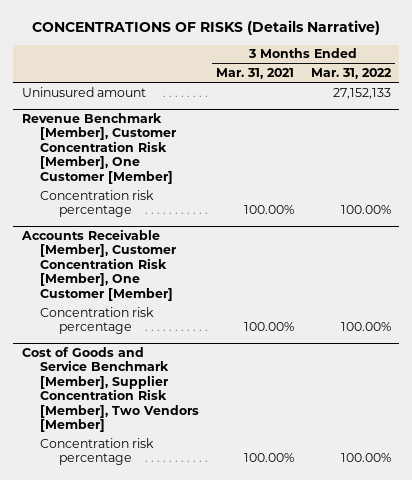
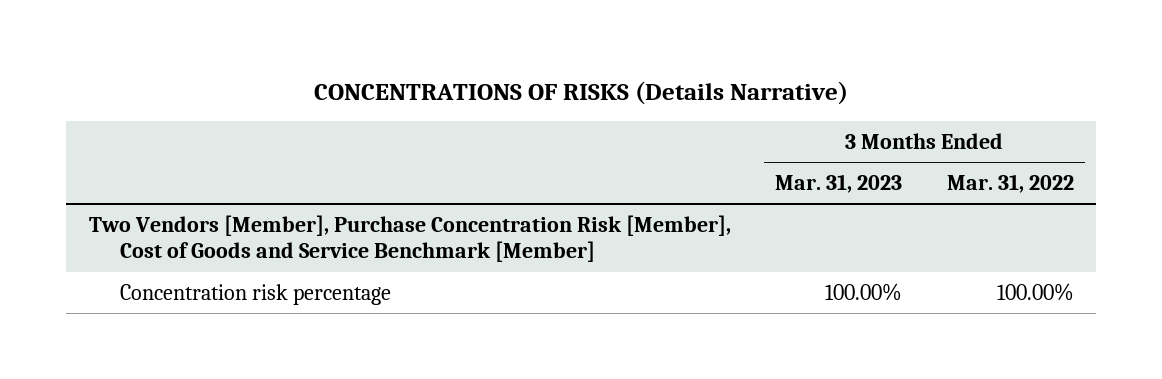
[215,68,294,80] Mar. 31, 2021 -> none
none -> [775,174,903,194] Mar. 31, 2023
[21,86,146,97] Uninusured amount -> none
[21,112,178,184] Revenue Benchmark [Member], Customer Concentration Risk [Member], One Customer [Member] -> none
[40,189,155,218] Concentration risk percentage -> none
[20,228,178,301] Accounts Receivable [Member], Customer Concentration Risk [Member], One Customer [Member] -> none
[40,306,155,335] Concentration risk percentage -> none
[21,346,200,433] Cost of Goods and Service Benchmark [Member], Supplier Concentration Risk [Member], Two Vendors [Member] -> [88,214,731,263] Two Vendors [Member], Purchase Concentration Risk [Member], Cost of Goods and Service Benchmark [Member]

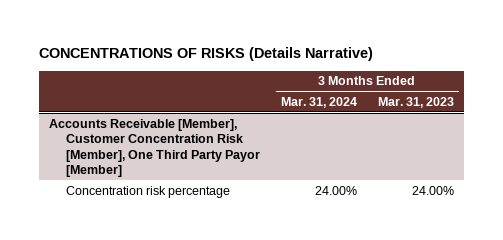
[946,174,1074,194] Mar. 31, 2022 -> none
none -> [280,96,357,108] Mar. 31, 2024
[88,214,731,263] Two Vendors [Member], Purchase Concentration Risk [Member], Cost of Goods and Service Benchmark [Member] -> none
none -> [49,118,260,178] Accounts Receivable [Member], Customer Concentration Risk [Member], One Third Party Payor [Member]
[825,282,903,301] 100.00% -> [411,185,454,195] 24.00%

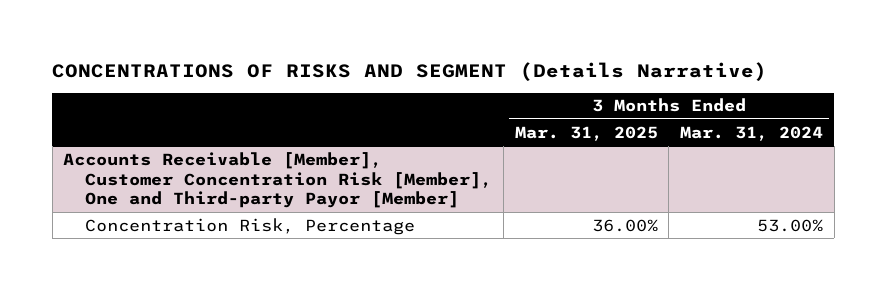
[38,47,373,62] CONCENTRATIONS OF RISKS (Details Narrative) -> [52,61,768,81] CONCENTRATIONS OF RISKS AND SEGMENT (Details Narrative)
[377,96,454,108] Mar. 31, 2023 -> none
none -> [514,125,658,141] Mar. 31, 2025
[49,118,260,178] Accounts Receivable [Member], Customer Concentration Risk [Member], One Third Party Payor [Member] -> [63,151,492,209] Accounts Receivable [Member], Customer Concentration Risk [Member], One and Third-party Payor [Member]
[65,185,230,198] Concentration risk percentage -> [84,217,415,235] Concentration Risk, Percentage
[314,185,357,195] 24.00% -> [757,218,824,232] 53.00%

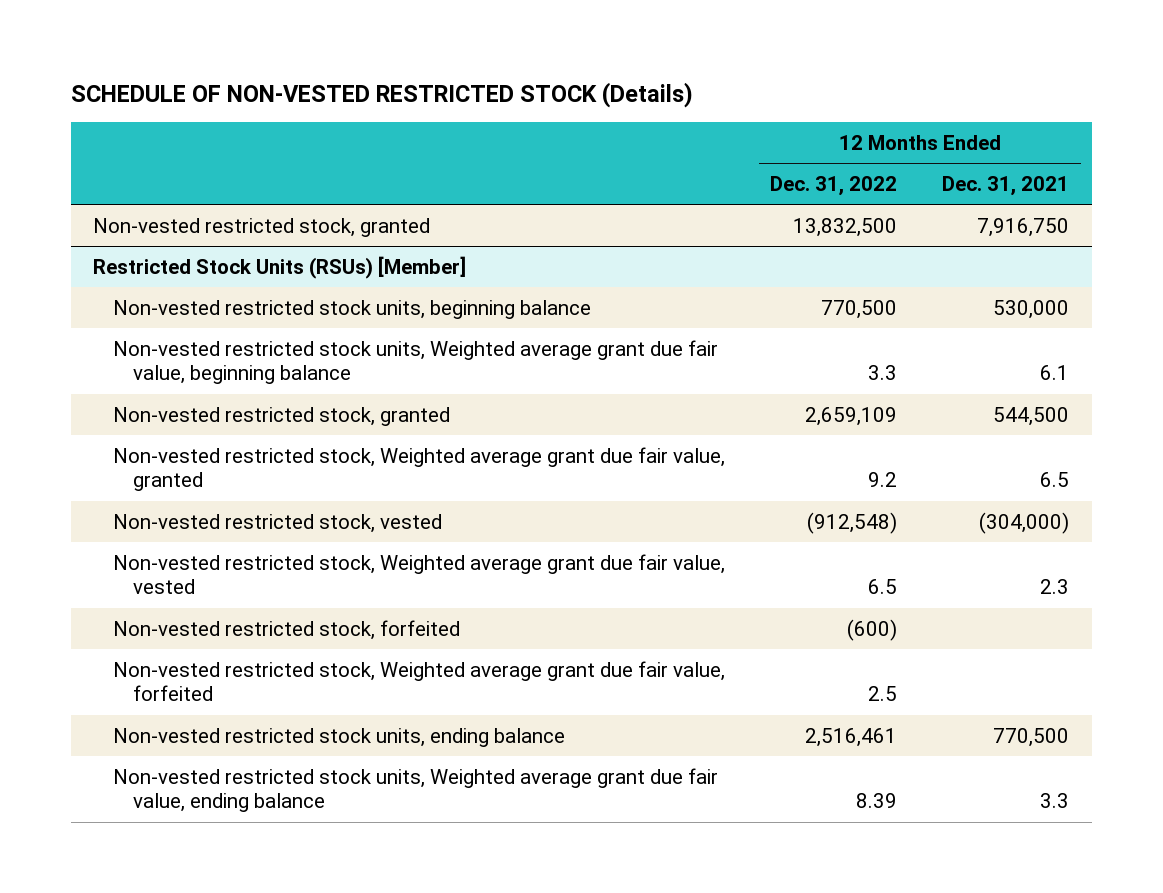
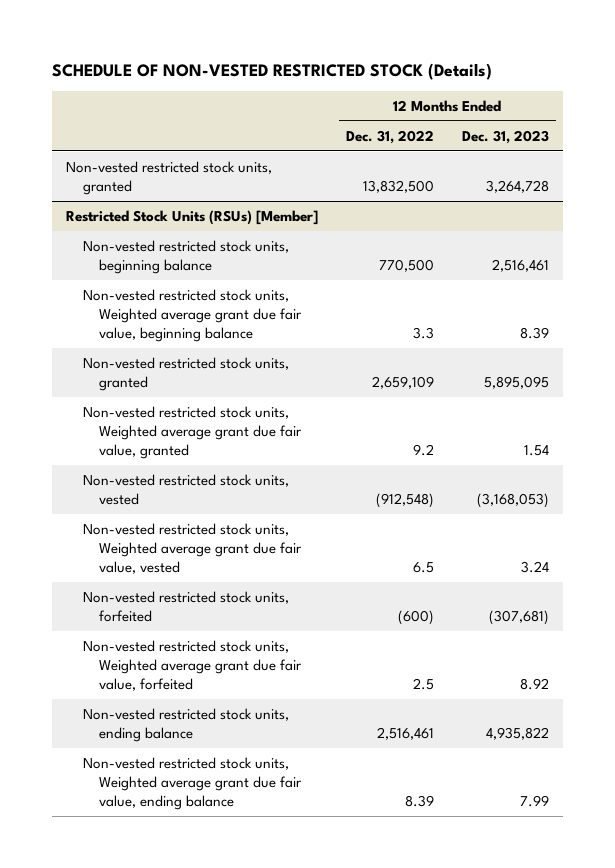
[942,175,1070,196] Dec. 31, 2021 -> none
none -> [461,129,549,144] Dec. 31, 2023
[93,217,431,237] Non-vested restricted stock, granted -> [66,160,273,196] Non-vested restricted stock units, granted
[113,406,451,426] Non-vested restricted stock, granted -> [82,356,289,392] Non-vested restricted stock units, granted
[113,446,726,492] Non-vested restricted stock, Weighted average grant due fair value, granted -> [82,405,302,460] Non-vested restricted stock units, Weighted average grant due fair value, granted
[113,513,443,533] Non-vested restricted stock, vested -> [82,473,289,506] Non-vested restricted stock units, vested
[113,553,726,595] Non-vested restricted stock, Weighted average grant due fair value, vested -> [82,522,302,575] Non-vested restricted stock units, Weighted average grant due fair value, vested
[113,619,461,640] Non-vested restricted stock, forfeited -> [82,590,289,623] Non-vested restricted stock units, forfeited
[113,660,726,702] Non-vested restricted stock, Weighted average grant due fair value, forfeited -> [82,639,302,692] Non-vested restricted stock units, Weighted average grant due fair value, forfeited

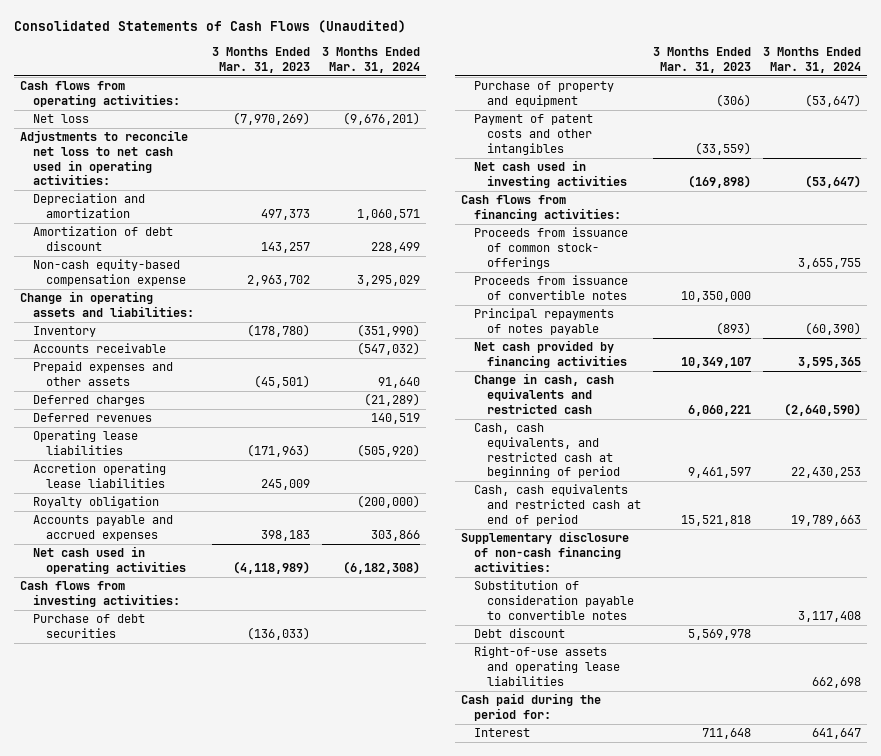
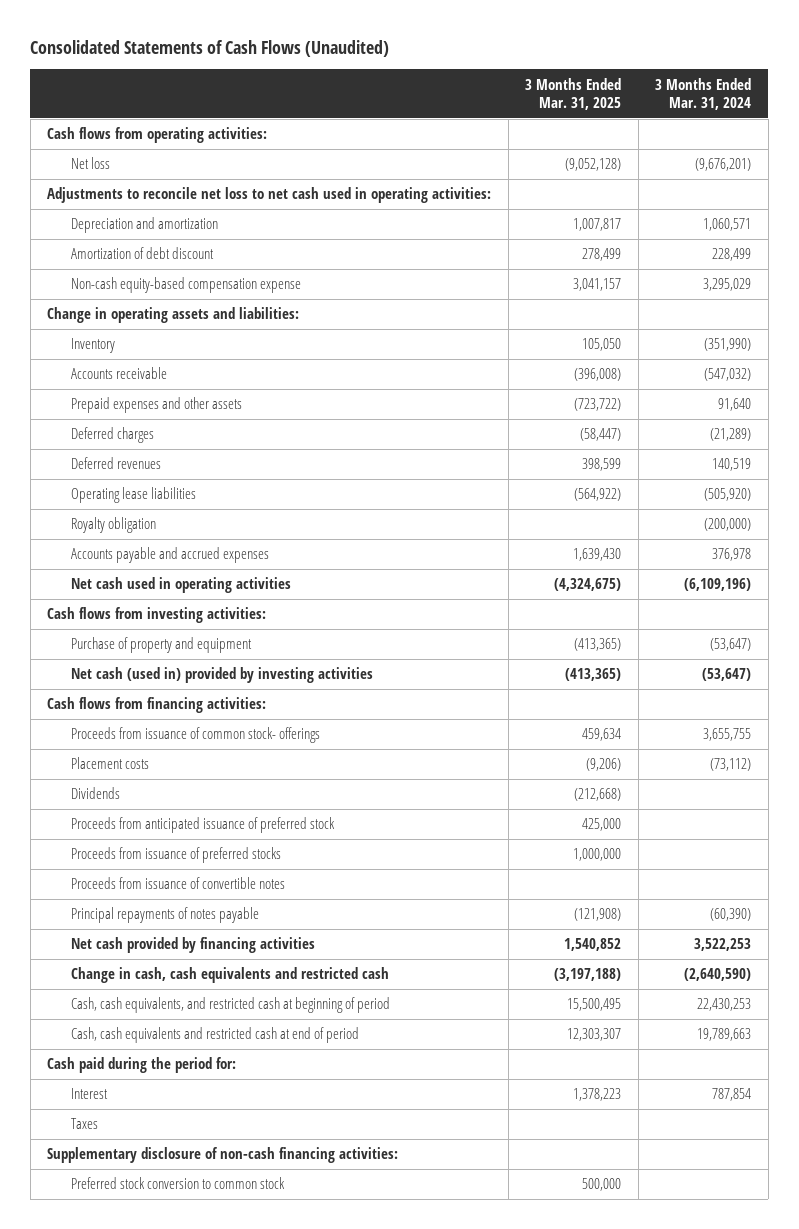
[212,46,311,73] 3 Months Ended Mar. 31, 2023 -> none
none -> [525,77,622,110] 3 Months Ended Mar. 31, 2025
[33,463,167,488] Accretion operating lease liabilities -> none
[371,529,421,541] 303,866 -> [712,548,752,562] 376,978
[343,560,421,574] (6,182,308) -> [684,578,752,592] (6,109,196)
[33,614,146,638] Purchase of debt securities -> none
[474,114,594,155] Payment of patent costs and other intangibles -> none
[474,160,628,188] Net cash used in investing activities -> [70,667,373,684] Net cash (used in) provided by investing activities
none -> [70,757,149,770] Placement costs
none -> [70,787,120,800] Dividends
none -> [70,817,335,834] Proceeds from anticipated issuance of preferred stock
none -> [70,847,281,864] Proceeds from issuance of preferred stocks
[798,356,862,368] 3,595,365 -> [694,938,752,952] 3,522,253
[474,580,635,620] Substitution of consideration payable to convertible notes -> none
[474,628,566,639] Debt discount -> none
[474,646,621,686] Right-of-use assets and operating lease liabilities -> none
[812,728,862,740] 641,647 -> [712,1088,752,1102] 787,854
none -> [70,1118,98,1130] Taxes
[460,531,629,572] Supplementary disclosure of non-cash financing activities: -> [47,1147,399,1164] Supplementary disclosure of non-cash financing activities:
none -> [70,1177,285,1190] Preferred stock conversion to common stock

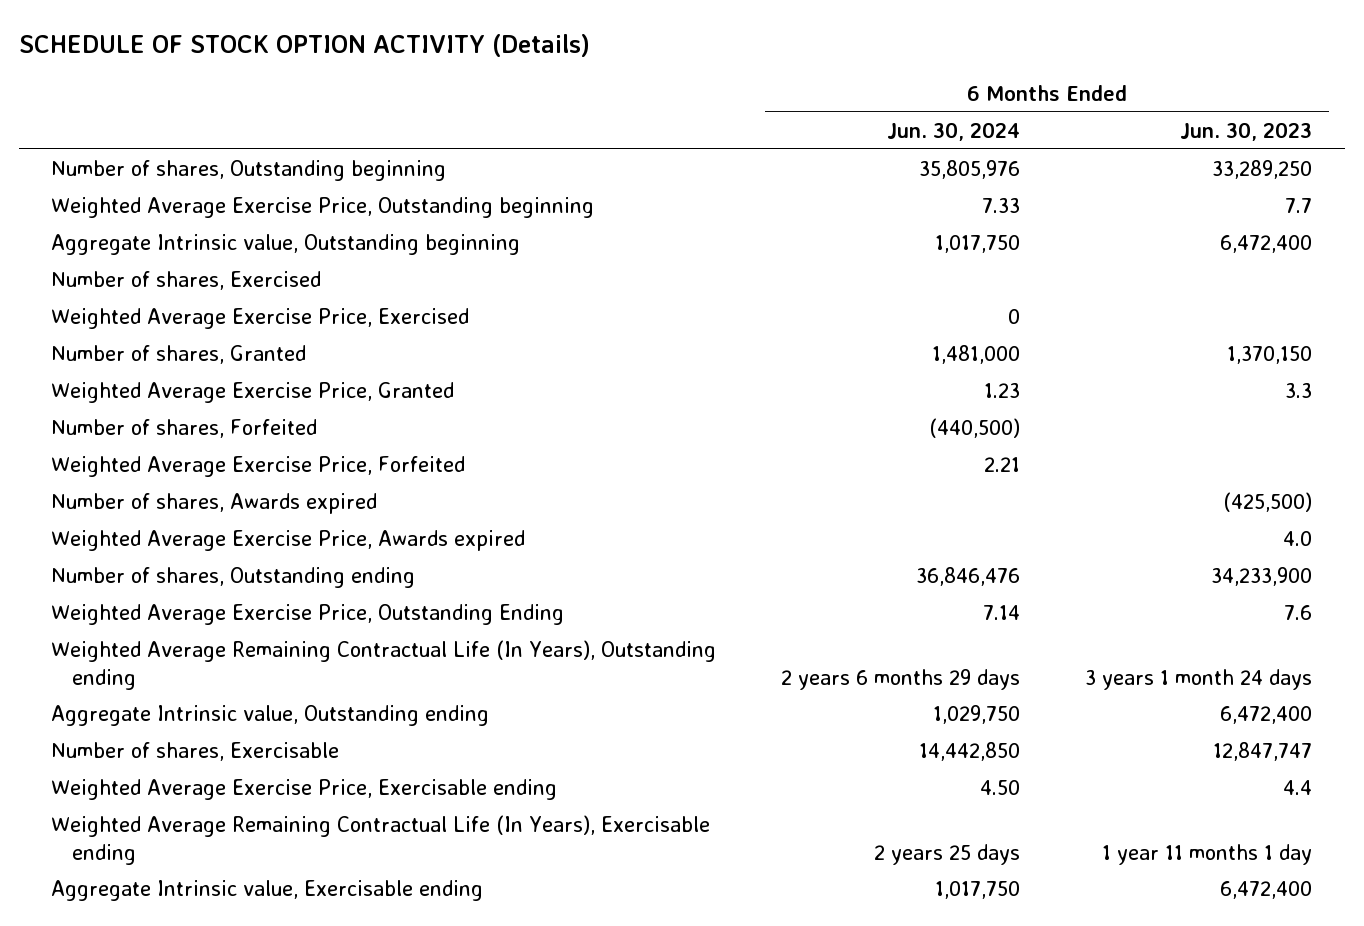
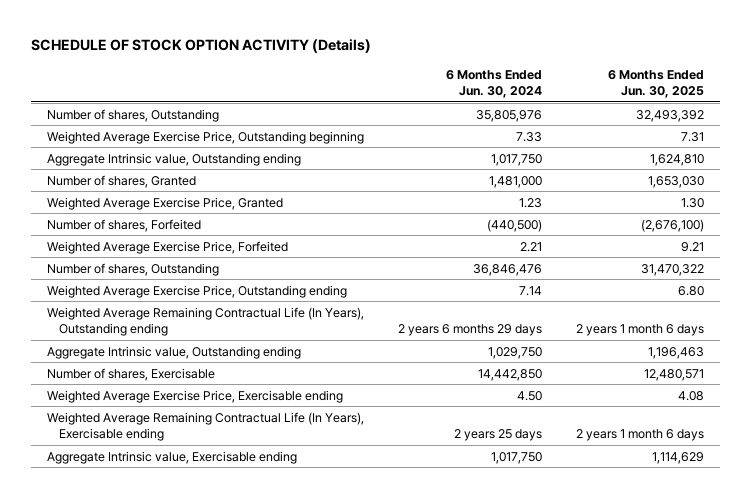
[1180,121,1313,141] Jun. 30, 2023 -> none
none -> [607,69,704,99] 6 Months Ended Jun. 30, 2025
[51,159,447,181] Number of shares, Outstanding beginning -> [47,108,220,122] Number of shares, Outstanding
[51,270,322,290] Number of shares, Exercised -> none
[51,307,470,329] Weighted Average Exercise Price, Exercised -> none
[51,233,521,255] Aggregate Intrinsic value, Outstanding beginning -> [47,152,302,166] Aggregate Intrinsic value, Outstanding ending
[51,492,378,514] Number of shares, Awards expired -> none
[51,529,526,551] Weighted Average Exercise Price, Awards expired -> none
[51,566,416,588] Number of shares, Outstanding ending -> [47,262,220,276] Number of shares, Outstanding
[51,603,565,625] Weighted Average Exercise Price, Outstanding Ending -> [47,284,348,298] Weighted Average Exercise Price, Outstanding ending

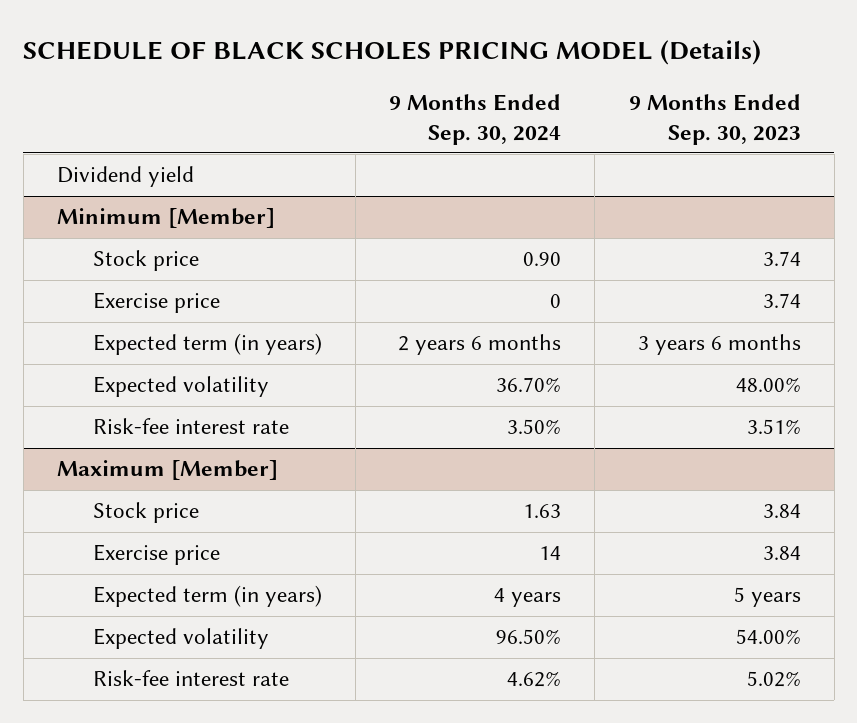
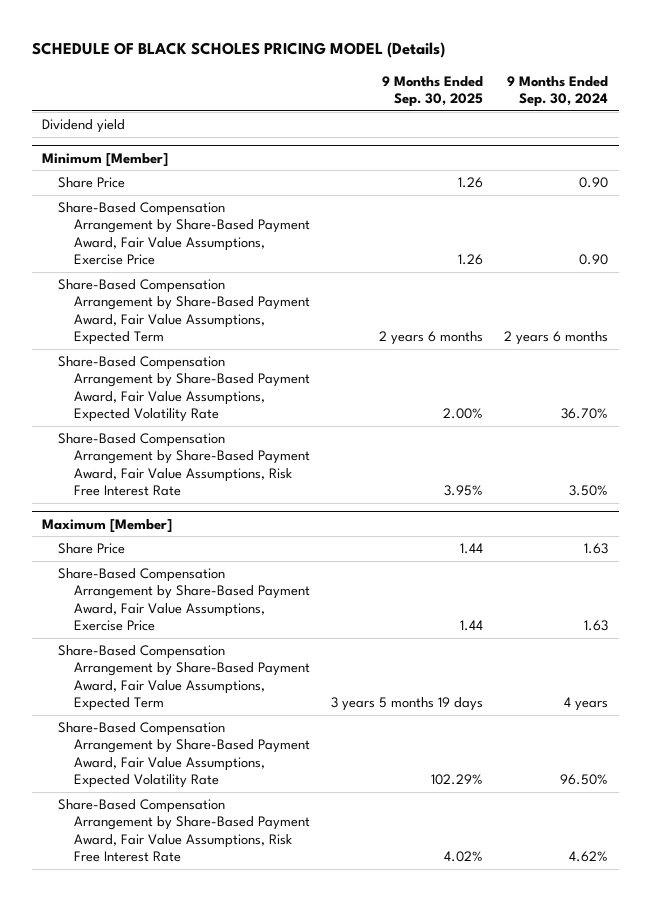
[628,94,801,145] 9 Months Ended Sep. 30, 2023 -> none
none -> [382,75,484,107] 9 Months Ended Sep. 30, 2025
[93,292,221,314] Exercise price -> none
[93,250,200,272] Stock price -> [58,177,126,189] Share Price
none -> [58,202,311,265] Share-Based Compensation Arrangement by Share-Based Payment Award, Fair Value Assumptions, Exercise Price
[93,333,323,356] Expected term (in years) -> [58,279,311,345] Share-Based Compensation Arrangement by Share-Based Payment Award, Fair Value Assumptions, Expected Term
[93,376,270,398] Expected volatility -> [58,356,311,422] Share-Based Compensation Arrangement by Share-Based Payment Award, Fair Value Assumptions, Expected Volatility Rate
[93,418,290,435] Risk-fee interest rate -> [58,433,311,496] Share-Based Compensation Arrangement by Share-Based Payment Award, Fair Value Assumptions, Risk Free Interest Rate
[93,544,221,566] Exercise price -> none
[93,502,200,524] Stock price -> [58,543,126,555] Share Price
none -> [58,568,311,631] Share-Based Compensation Arrangement by Share-Based Payment Award, Fair Value Assumptions, Exercise Price
[93,585,323,608] Expected term (in years) -> [58,645,311,711] Share-Based Compensation Arrangement by Share-Based Payment Award, Fair Value Assumptions, Expected Term
[93,628,270,650] Expected volatility -> [58,722,311,788] Share-Based Compensation Arrangement by Share-Based Payment Award, Fair Value Assumptions, Expected Volatility Rate
[93,670,290,687] Risk-fee interest rate -> [58,799,311,862] Share-Based Compensation Arrangement by Share-Based Payment Award, Fair Value Assumptions, Risk Free Interest Rate

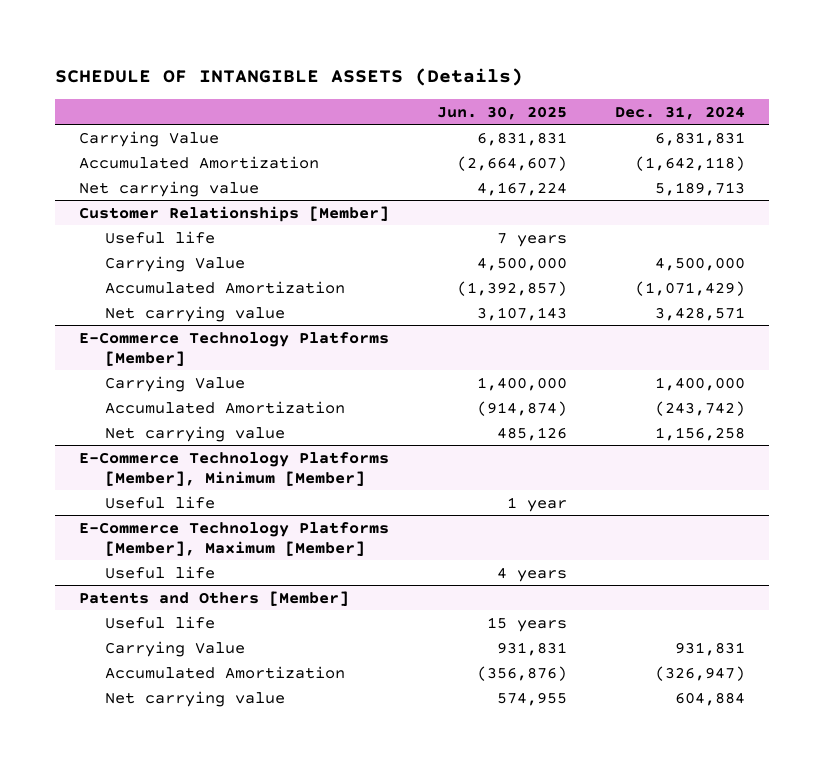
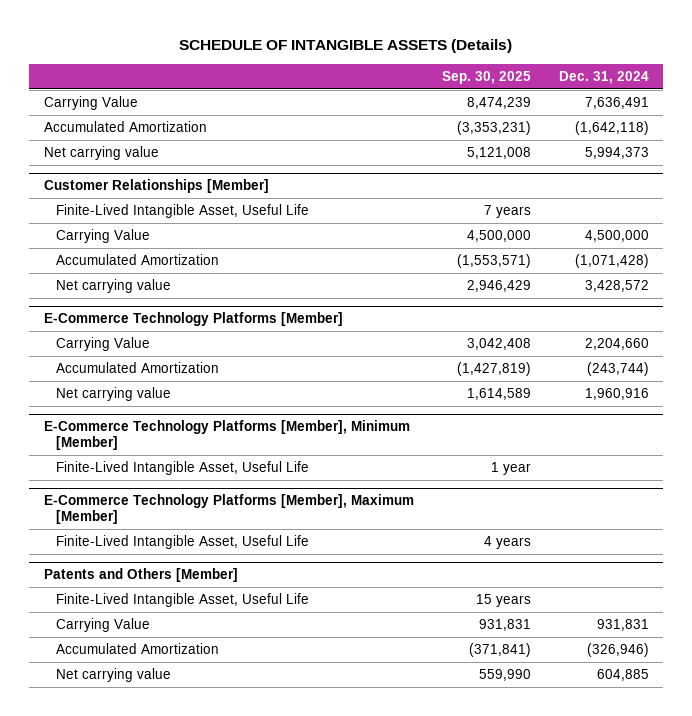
[436,105,567,120] Jun. 30, 2025 -> none
none -> [441,70,531,84] Sep. 30, 2025
[654,131,745,146] 6,831,831 -> [584,97,649,110] 7,636,491
[654,181,745,196] 5,189,713 -> [584,147,649,160] 5,994,373
[105,230,216,244] Useful life -> [55,204,309,219] Finite-Lived Intangible Asset, Useful Life
[634,280,745,296] (1,071,429) -> [574,254,649,269] (1,071,428)
[654,306,745,321] 3,428,571 -> [584,280,649,293] 3,428,572
[654,376,745,391] 1,400,000 -> [584,338,649,351] 2,204,660
[654,400,745,416] (243,742) -> [586,362,649,377] (243,744)
[654,426,745,441] 1,156,258 -> [584,388,649,401] 1,960,916
[105,495,216,509] Useful life -> [55,461,309,476] Finite-Lived Intangible Asset, Useful Life
[105,565,216,579] Useful life -> [55,535,309,550] Finite-Lived Intangible Asset, Useful Life
[105,615,216,629] Useful life -> [55,593,309,608] Finite-Lived Intangible Asset, Useful Life
[654,665,745,681] (326,947) -> [586,643,649,658] (326,946)
[674,691,745,706] 604,884 -> [596,669,649,682] 604,885

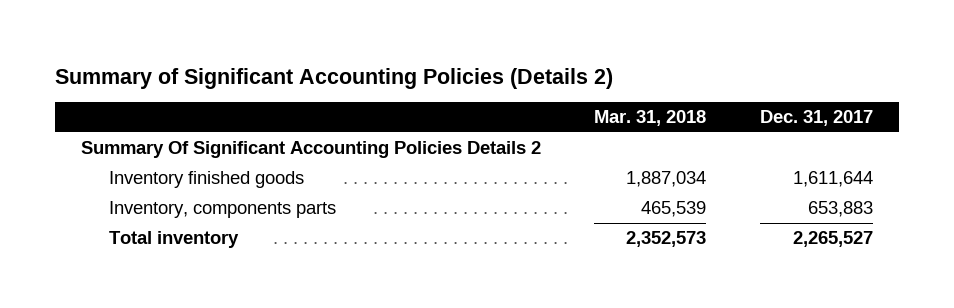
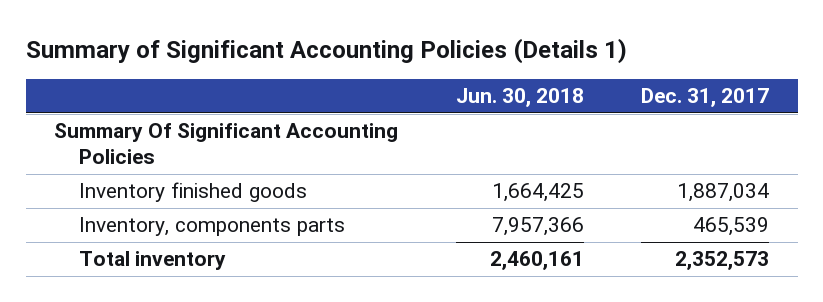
[54,67,613,89] Summary of Significant Accounting Policies (Details 2) -> [25,37,627,64] Summary of Significant Accounting Policies (Details 1)
[594,110,707,127] Mar. 31, 2018 -> none
none -> [455,88,584,108] Jun. 30, 2018
[81,141,542,159] Summary Of Significant Accounting Policies Details 2 -> [54,123,399,165] Summary Of Significant Accounting Policies
[792,171,873,188] 1,611,644 -> [677,183,770,203] 1,887,034
[807,201,873,218] 653,883 -> [693,217,770,237] 465,539
[792,231,873,248] 2,265,527 -> [675,251,770,271] 2,352,573

